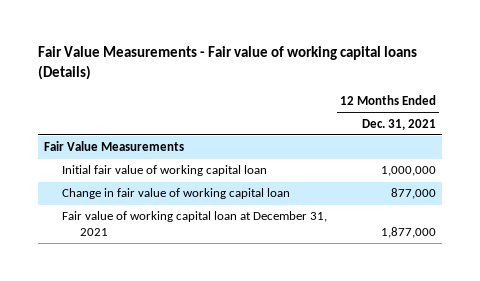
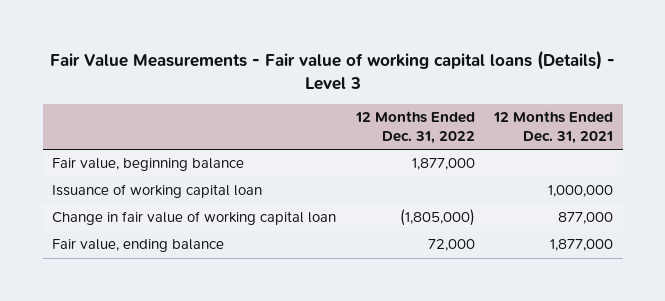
[37,46,417,81] Fair Value Measurements - Fair value of working capital loans (Details) -> [49,49,615,90] Fair Value Measurements - Fair value of working capital loans (Details) - Level 3
none -> [354,110,475,144] 12 Months Ended Dec. 31, 2022
[44,141,185,152] Fair Value Measurements -> none
none -> [52,158,245,172] Fair value, beginning balance
[61,165,267,177] Initial fair value of working capital loan -> [52,184,263,199] Issuance of working capital loan
[61,211,327,236] Fair value of working capital loan at December 31, 2021 -> [52,239,225,253] Fair value, ending balance

